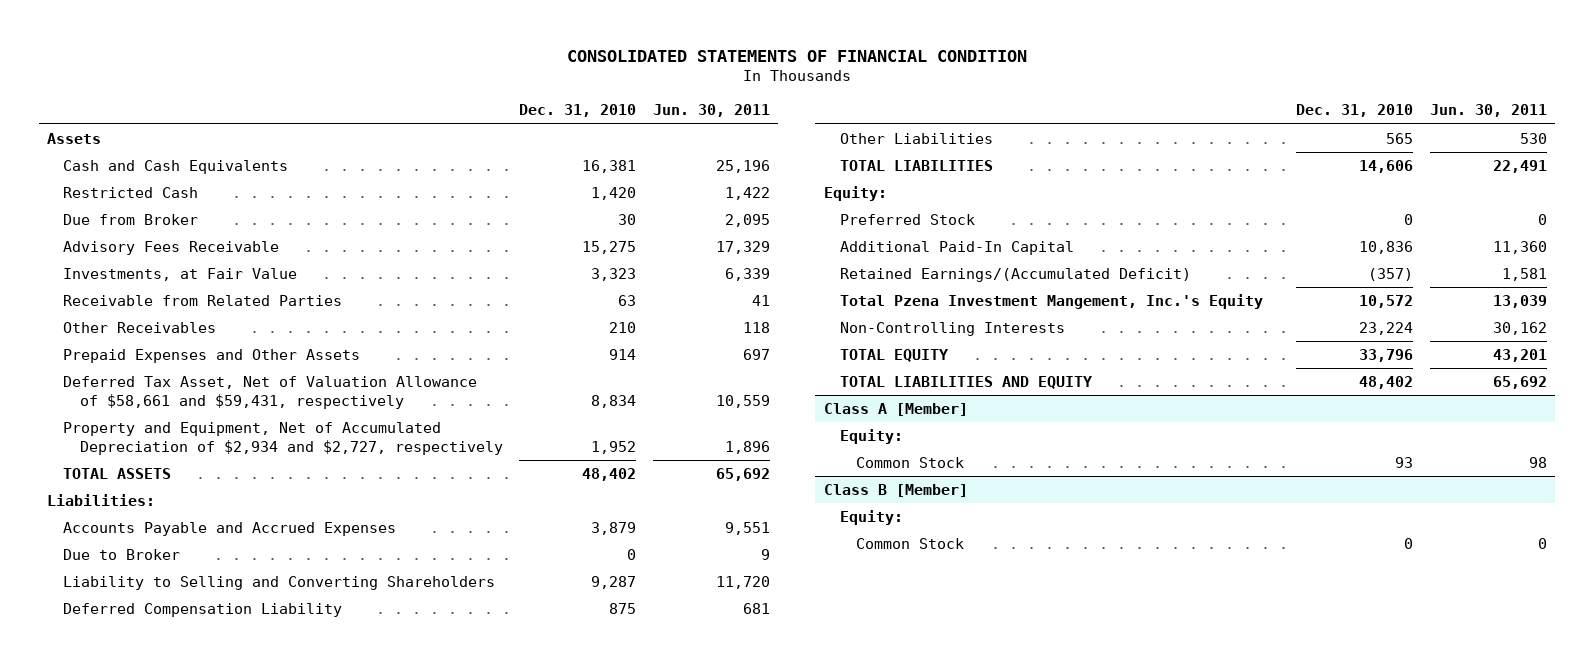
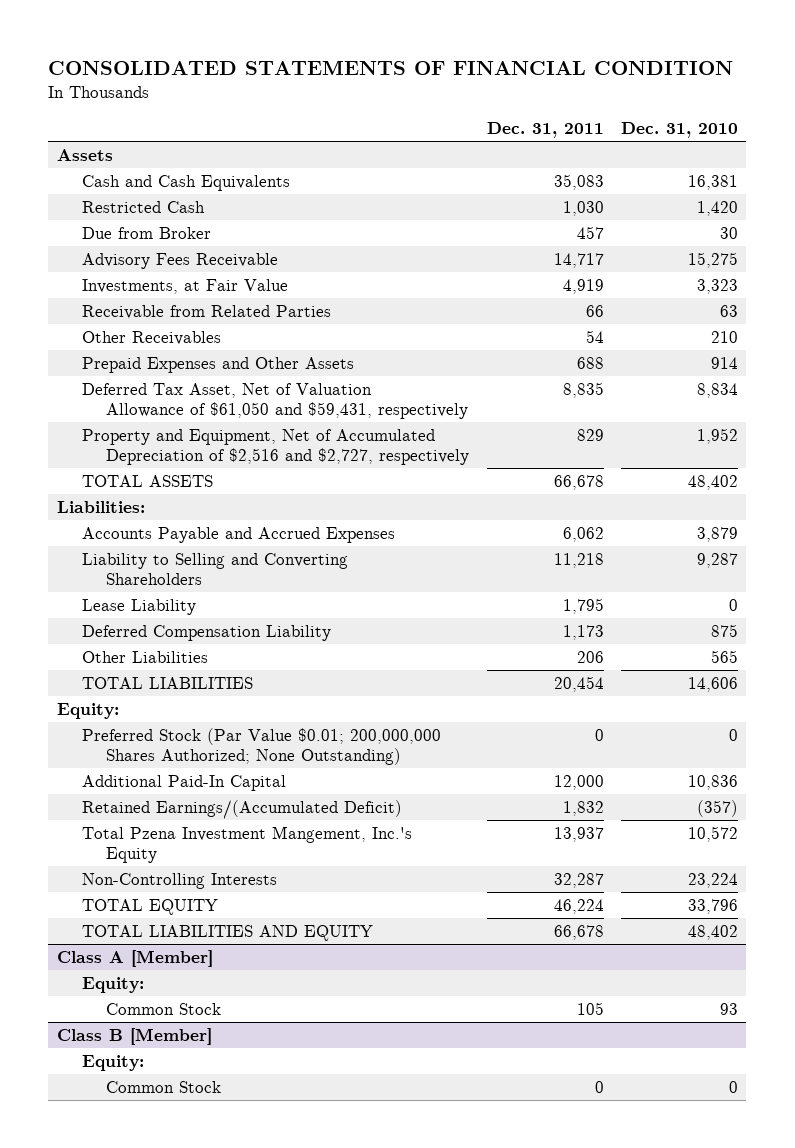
[652,104,770,118] Jun. 30, 2011 -> none
none -> [486,122,604,139] Dec. 31, 2011
[63,376,478,409] Deferred Tax Asset, Net of Valuation Allowance of $58,661 and $59,431, respectively -> [81,382,469,419] Deferred Tax Asset, Net of Valuation Allowance of $61,050 and $59,431, respectively
[63,422,503,455] Property and Equipment, Net of Accumulated Depreciation of $2,934 and $2,727, respectively -> [81,428,470,465] Property and Equipment, Net of Accumulated Depreciation of $2,516 and $2,727, respectively
[63,549,181,561] Due to Broker -> none
none -> [81,598,196,615] Lease Liability
[839,214,975,226] Preferred Stock -> [81,727,441,765] Preferred Stock (Par Value $0.01; 200,000,000 Shares Authorized; None Outstanding)

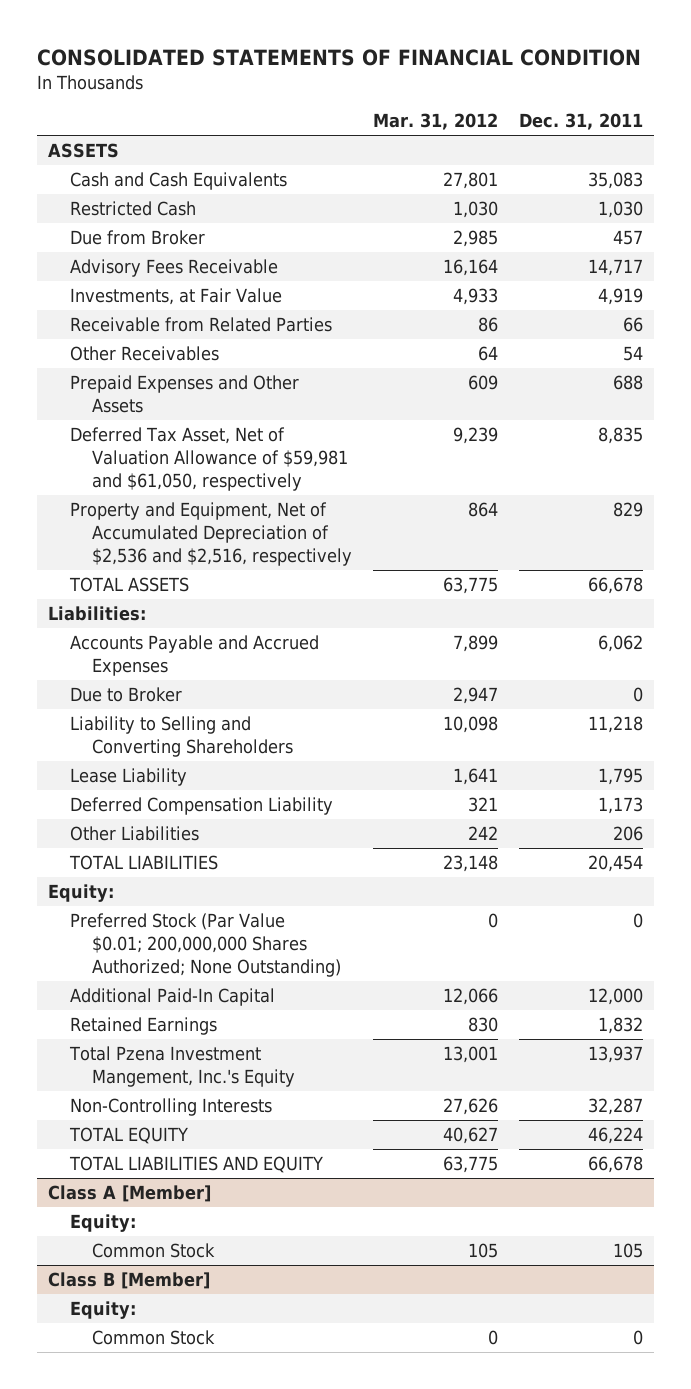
[620,122,738,139] Dec. 31, 2010 -> none
none -> [373,113,499,131] Mar. 31, 2012
[57,148,114,161] Assets -> [47,142,119,158] ASSETS
[81,382,469,419] Deferred Tax Asset, Net of Valuation Allowance of $61,050 and $59,431, respectively -> [69,426,348,491] Deferred Tax Asset, Net of Valuation Allowance of $59,981 and $61,050, respectively
[81,428,470,465] Property and Equipment, Net of Accumulated Depreciation of $2,516 and $2,727, respectively -> [69,501,352,566] Property and Equipment, Net of Accumulated Depreciation of $2,536 and $2,516, respectively
none -> [69,686,182,702] Due to Broker
[81,799,402,819] Retained Earnings/(Accumulated Deficit) -> [69,1016,217,1035] Retained Earnings

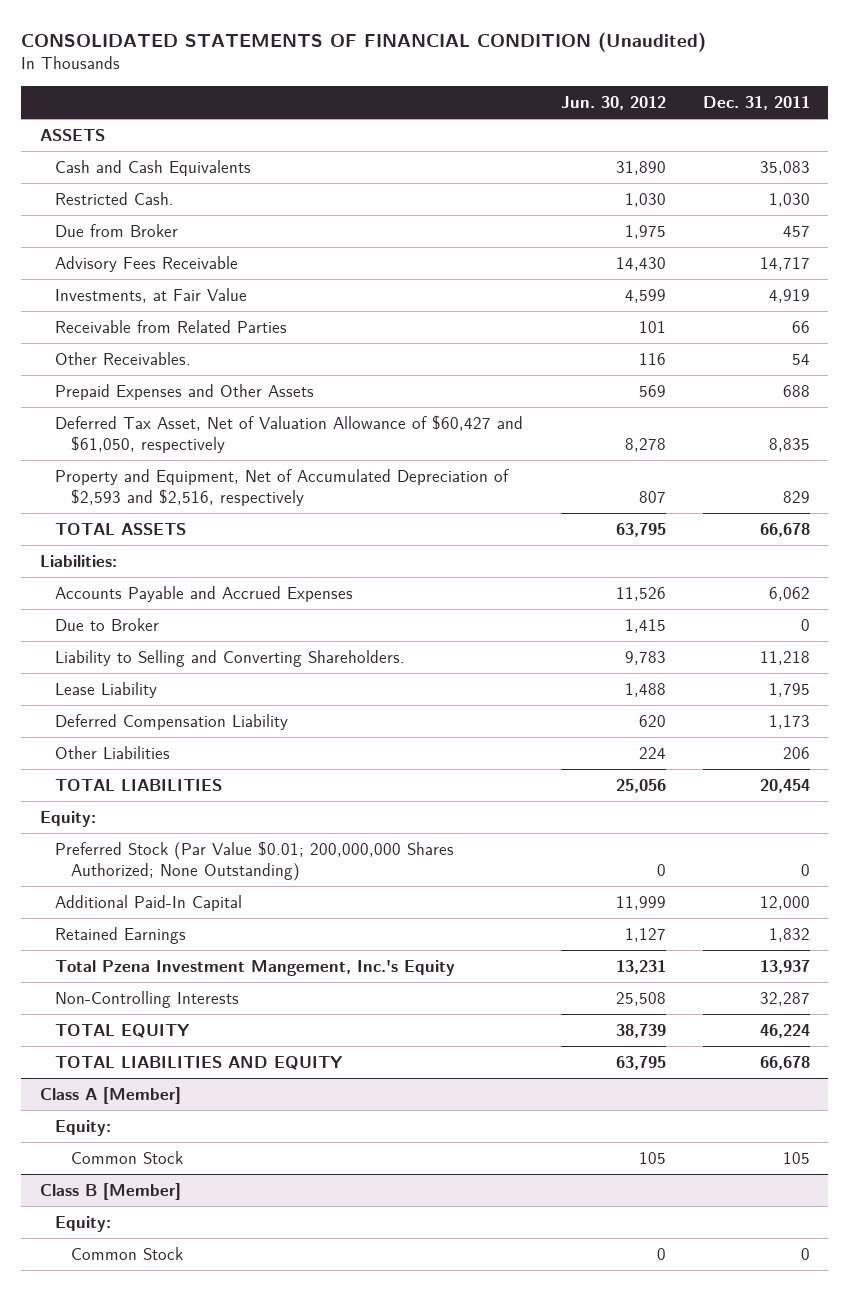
[37,48,642,66] CONSOLIDATED STATEMENTS OF FINANCIAL CONDITION -> [20,31,706,52] CONSOLIDATED STATEMENTS OF FINANCIAL CONDITION (Unaudited)
[373,113,499,131] Mar. 31, 2012 -> none
none -> [560,96,666,111] Jun. 30, 2012
[69,200,196,216] Restricted Cash -> [55,191,175,205] Restricted Cash.
[69,345,219,361] Other Receivables -> [55,351,192,365] Other Receivables.
[69,426,348,491] Deferred Tax Asset, Net of Valuation Allowance of $59,981 and $61,050, respectively -> [55,414,524,453] Deferred Tax Asset, Net of Valuation Allowance of $60,427 and $61,050, respectively
[69,501,352,566] Property and Equipment, Net of Accumulated Depreciation of $2,536 and $2,516, respectively -> [55,468,510,506] Property and Equipment, Net of Accumulated Depreciation of $2,593 and $2,516, respectively
[69,715,293,757] Liability to Selling and Converting Shareholders -> [55,649,406,667] Liability to Selling and Converting Shareholders.

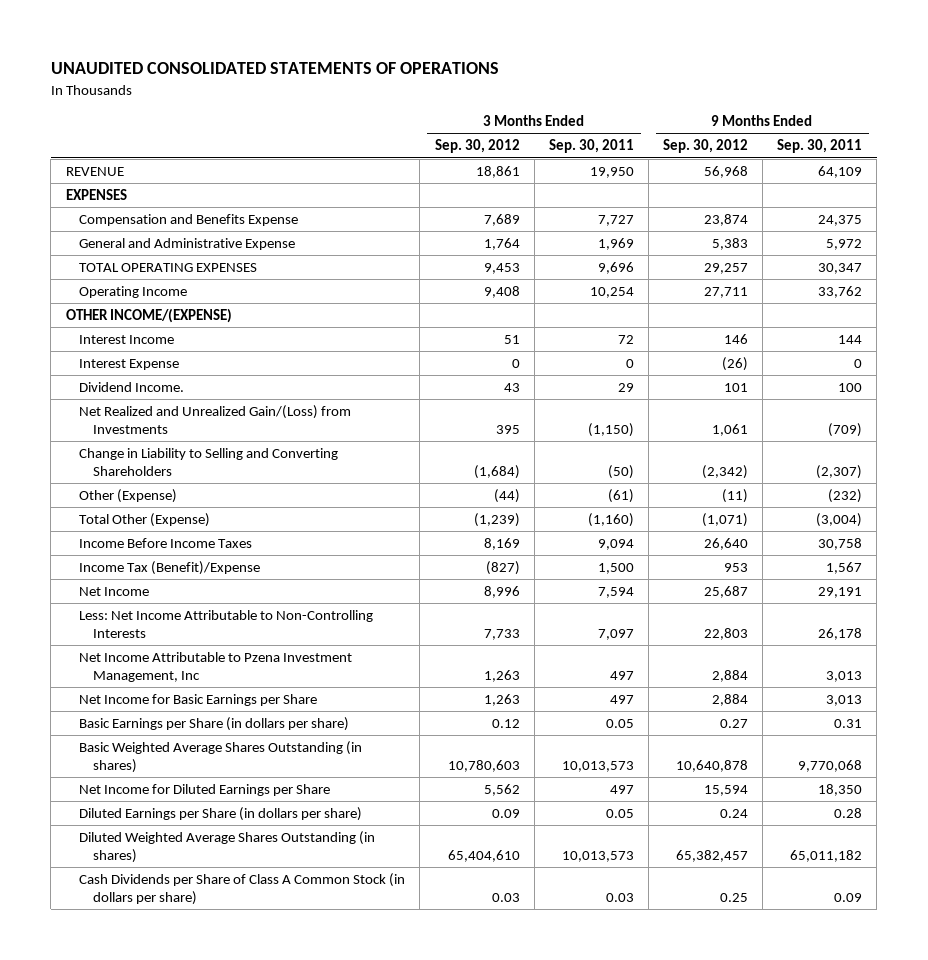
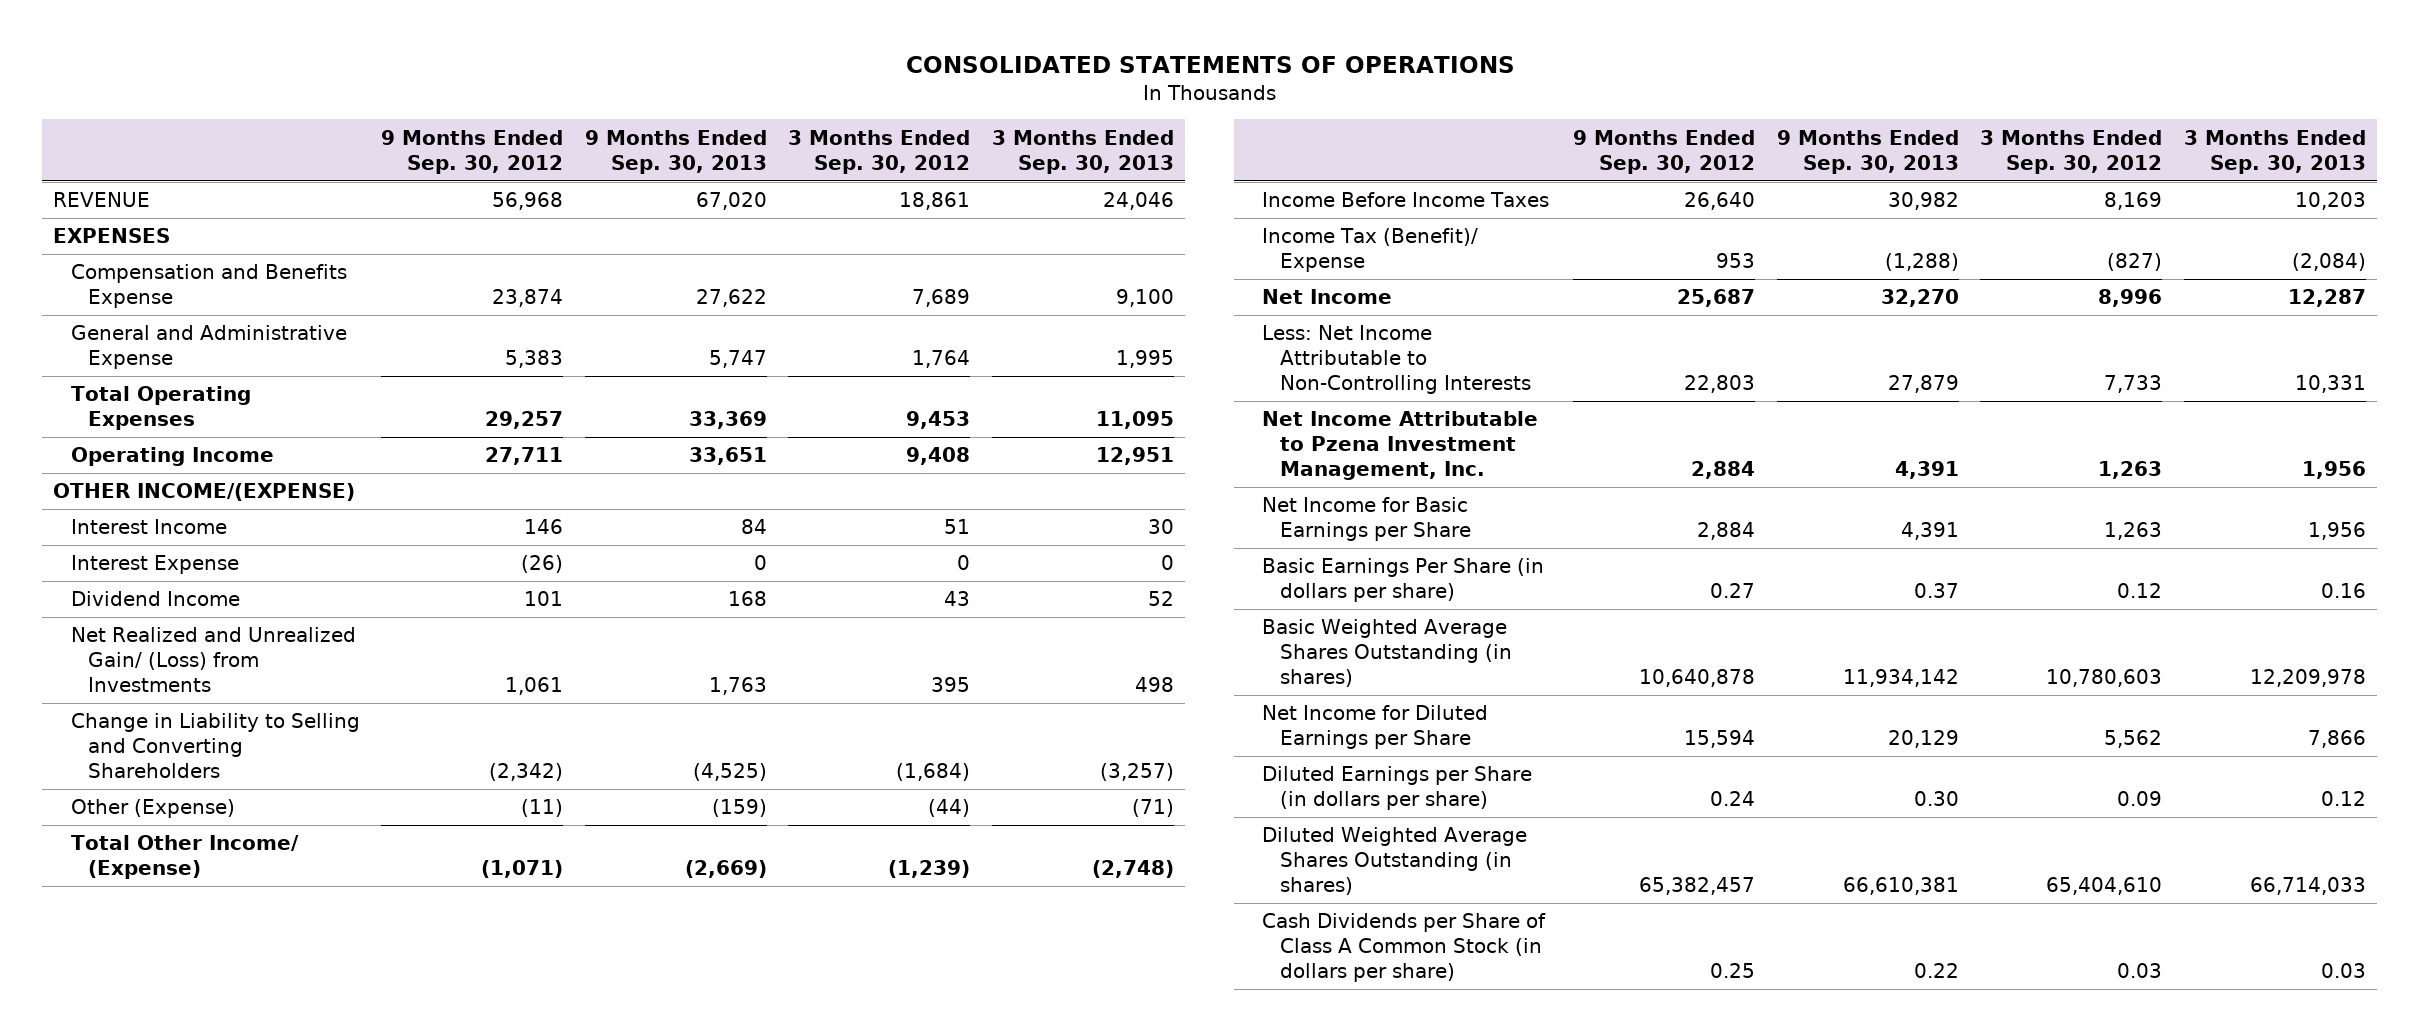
[50,62,499,75] UNAUDITED CONSOLIDATED STATEMENTS OF OPERATIONS -> [905,56,1515,74] CONSOLIDATED STATEMENTS OF OPERATIONS
[548,139,634,154] Sep. 30, 2011 -> none
[777,139,863,154] Sep. 30, 2011 -> none
none -> [584,129,767,174] 9 Months Ended Sep. 30, 2013
none -> [992,129,1175,174] 3 Months Ended Sep. 30, 2013
[79,262,258,272] TOTAL OPERATING EXPENSES -> [70,386,251,431] Total Operating Expenses
[79,381,185,392] Dividend Income. -> [70,591,240,607] Dividend Income
[79,404,352,435] Net Realized and Unrealized Gain/(Loss) from Investments -> [70,627,356,693] Net Realized and Unrealized Gain/ (Loss) from Investments
[79,512,211,527] Total Other (Expense) -> [70,835,299,880] Total Other Income/ (Expense)
[79,560,261,575] Income Tax (Benefit)/Expense -> [1262,228,1479,273] Income Tax (Benefit)/ Expense
[79,651,353,683] Net Income Attributable to Pzena Investment Management, Inc -> [1262,411,1539,481] Net Income Attributable to Pzena Investment Management, Inc.
[79,716,350,731] Basic Earnings per Share (in dollars per share) -> [1262,558,1545,603] Basic Earnings Per Share (in dollars per share)

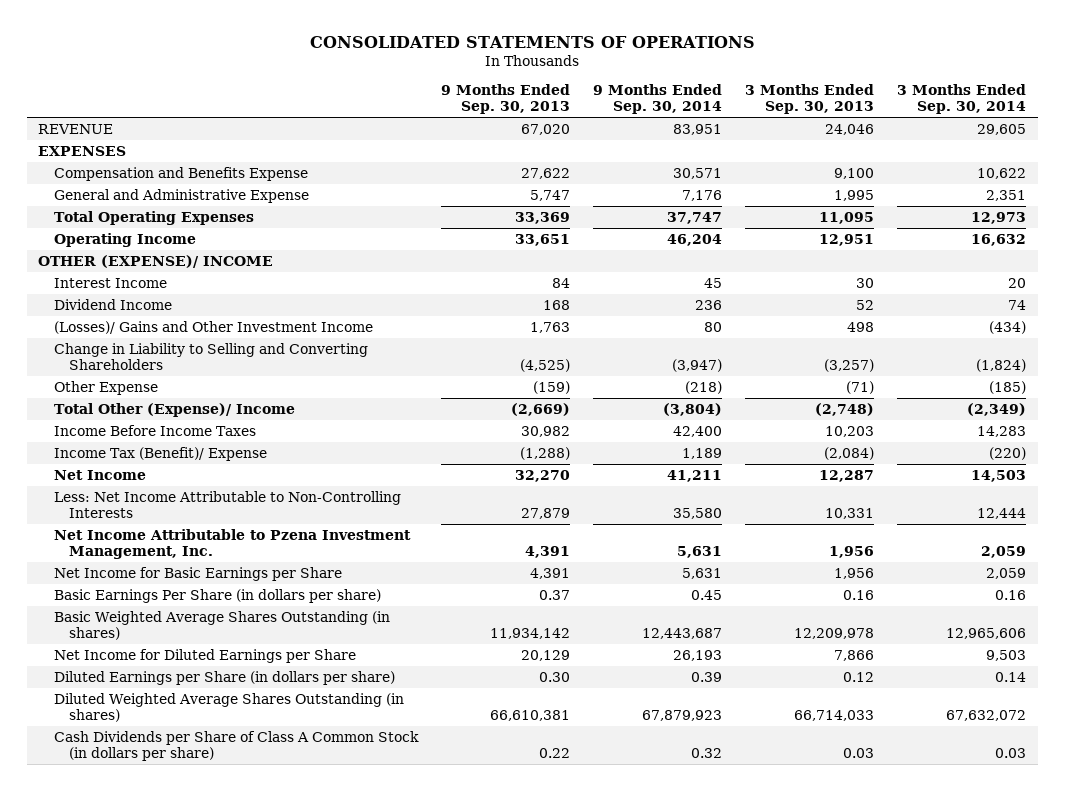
[381,129,564,174] 9 Months Ended Sep. 30, 2012 -> none
[788,129,971,174] 3 Months Ended Sep. 30, 2012 -> none
none -> [592,84,722,115] 9 Months Ended Sep. 30, 2014
none -> [897,84,1027,115] 3 Months Ended Sep. 30, 2014
[53,483,356,502] OTHER INCOME/(EXPENSE) -> [38,254,274,268] OTHER (EXPENSE)/ INCOME
[70,555,239,575] Interest Expense -> none
[70,627,356,693] Net Realized and Unrealized Gain/ (Loss) from Investments -> [53,320,373,334] (Losses)/ Gains and Other Investment Income
[70,799,235,819] Other (Expense) -> [53,380,158,395] Other Expense
[70,835,299,880] Total Other Income/ (Expense) -> [53,402,295,417] Total Other (Expense)/ Income

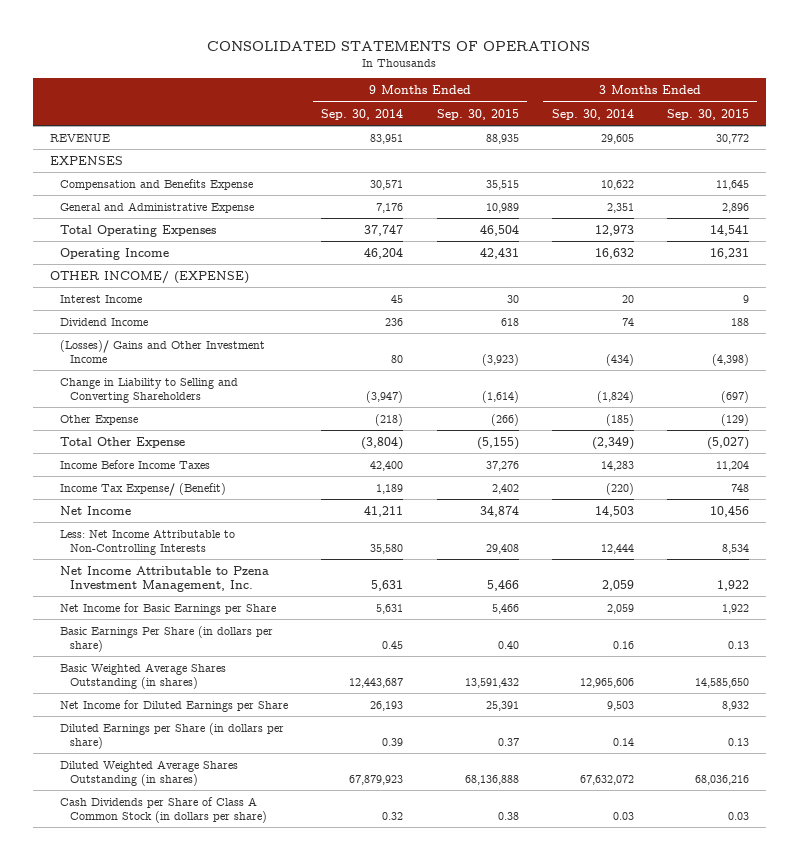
[440,84,570,115] 9 Months Ended Sep. 30, 2013 -> none
[745,84,875,115] 3 Months Ended Sep. 30, 2013 -> none
none -> [436,108,519,120] Sep. 30, 2015
none -> [666,108,749,120] Sep. 30, 2015
[38,254,274,268] OTHER (EXPENSE)/ INCOME -> [49,270,249,284] OTHER INCOME/ (EXPENSE)
[53,402,295,417] Total Other (Expense)/ Income -> [60,436,186,448] Total Other Expense
[53,446,267,461] Income Tax (Benefit)/ Expense -> [60,482,227,496] Income Tax Expense/ (Benefit)

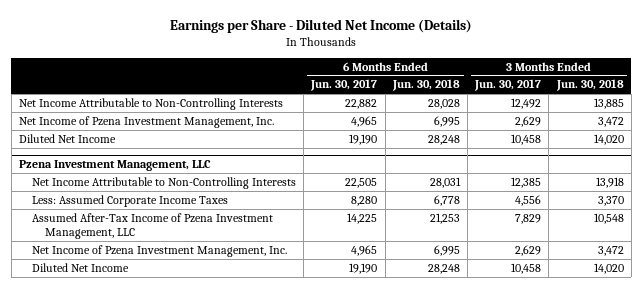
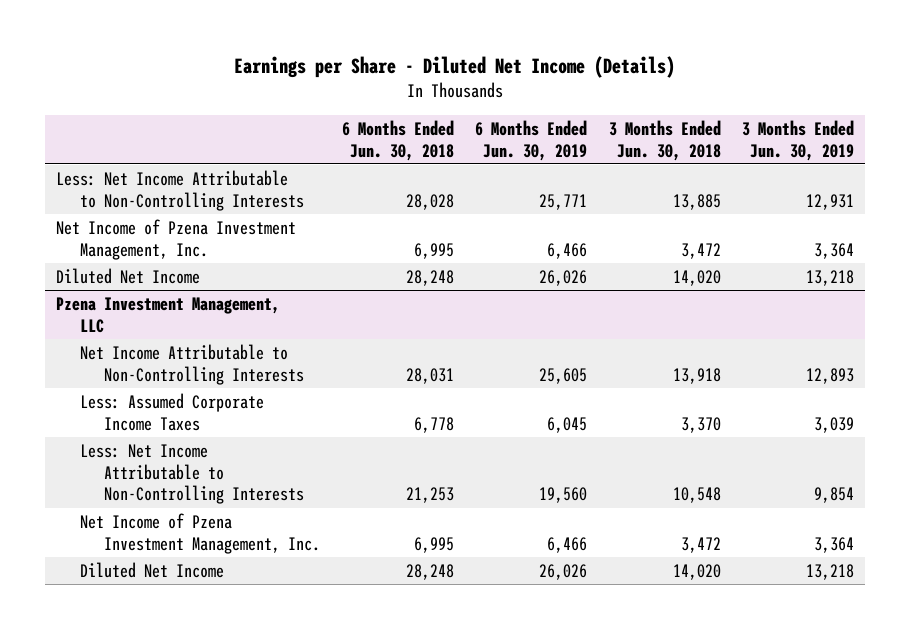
[310,79,378,92] Jun. 30, 2017 -> none
[474,79,542,92] Jun. 30, 2017 -> none
none -> [475,119,588,161] 6 Months Ended Jun. 30, 2019
none -> [742,119,855,161] 3 Months Ended Jun. 30, 2019
[18,97,283,110] Net Income Attributable to Non-Controlling Interests -> [55,169,305,211] Less: Net Income Attributable to Non-Controlling Interests
[31,212,273,240] Assumed After-Tax Income of Pzena Investment Management, LLC -> [80,443,305,505] Less: Net Income Attributable to Non-Controlling Interests

